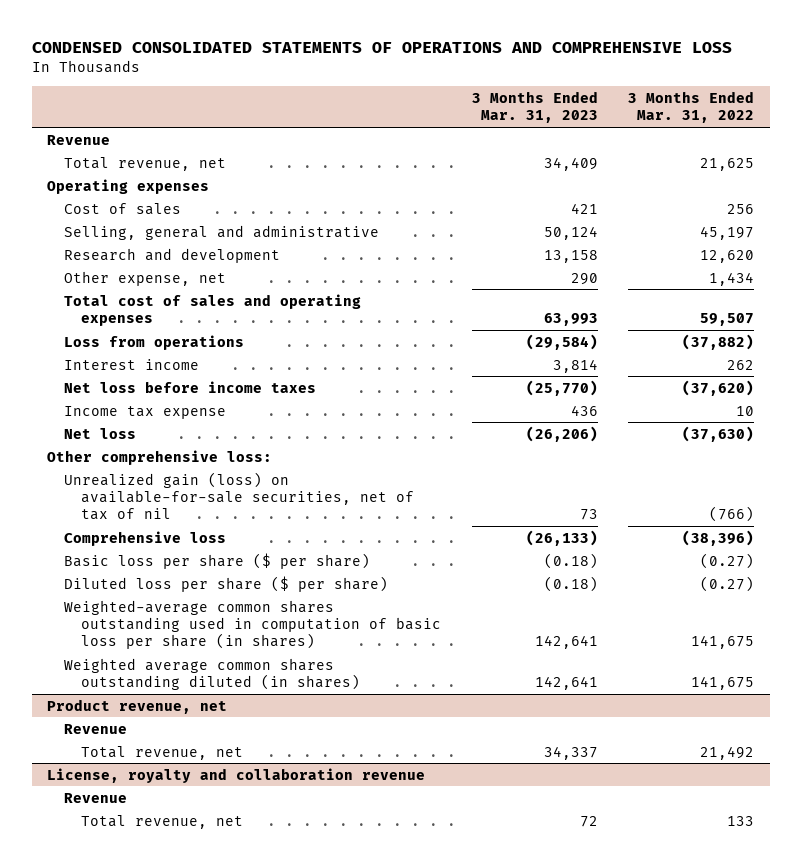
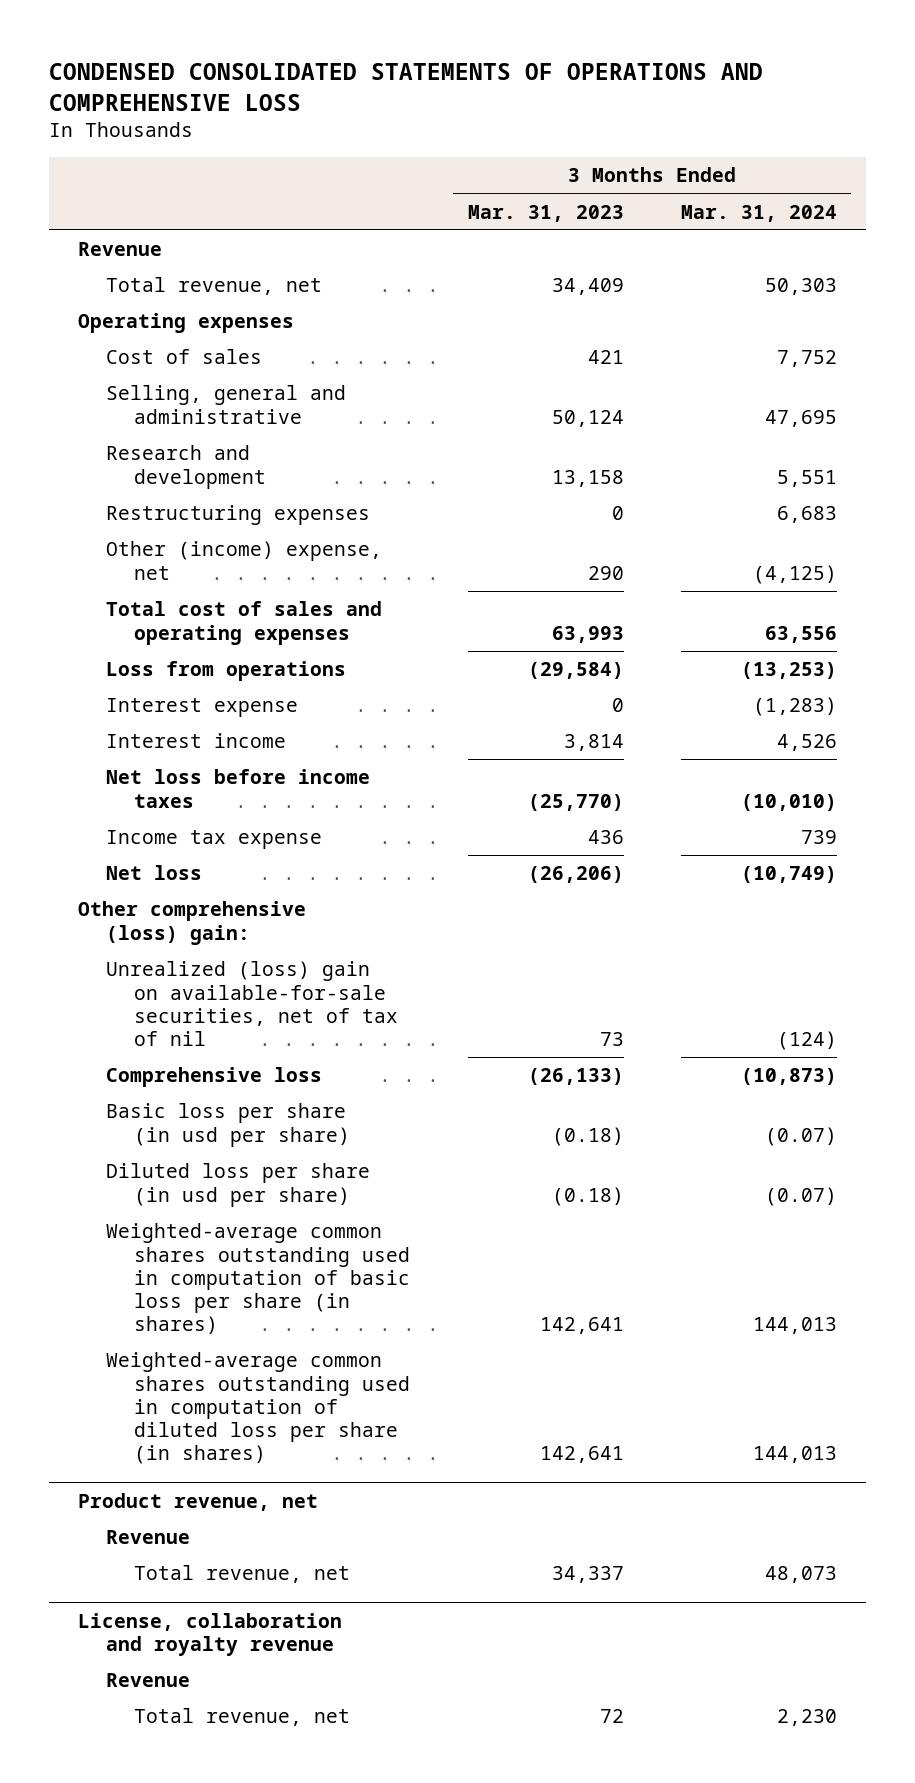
[628,90,755,124] 3 Months Ended Mar. 31, 2022 -> none
none -> [681,204,838,222] Mar. 31, 2024
none -> [106,505,371,526] Restructuring expenses
[64,270,227,286] Other expense, net -> [106,541,383,580] Other (income) expense, net
none -> [106,698,299,718] Interest expense
[47,449,273,465] Other comprehensive loss: -> [77,901,306,945] Other comprehensive (loss) gain:
[64,471,415,521] Unrealized gain (loss) on available-for-sale securities, net of tax of nil -> [106,961,399,1047] Unrealized (loss) gain on available-for-sale securities, net of tax of nil
[64,552,371,569] Basic loss per share ($ per share) -> [106,1103,351,1147] Basic loss per share (in usd per share)
[64,575,389,592] Diluted loss per share ($ per share) -> [106,1163,371,1207] Diluted loss per share (in usd per share)
[64,657,361,690] Weighted average common shares outstanding diluted (in shares) -> [106,1352,411,1465] Weighted-average common shares outstanding used in computation of diluted loss per share (in shares)
[47,767,426,783] License, royalty and collaboration revenue -> [77,1612,342,1657] License, collaboration and royalty revenue

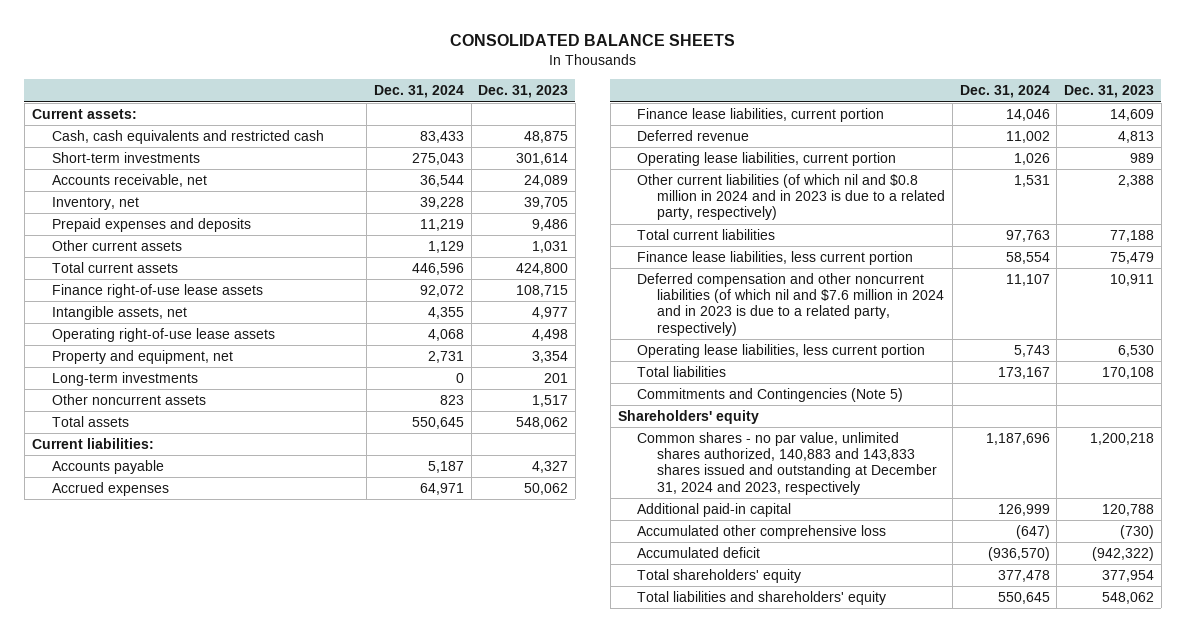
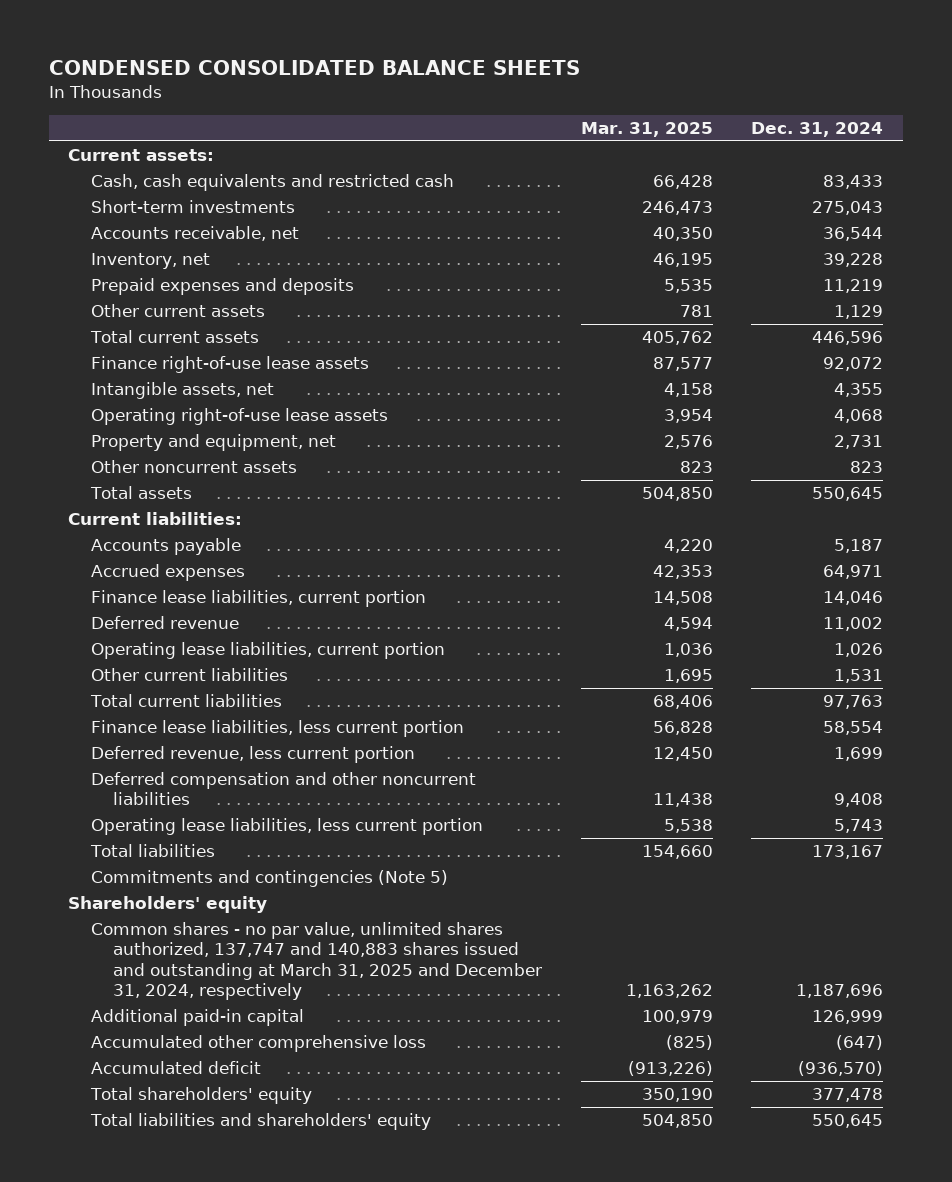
[449,34,735,47] CONSOLIDATED BALANCE SHEETS -> [48,60,580,76] CONDENSED CONSOLIDATED BALANCE SHEETS
[478,85,569,99] Dec. 31, 2023 -> none
none -> [580,122,713,138] Mar. 31, 2025
[51,372,198,387] Long-term investments -> none
[637,174,946,221] Other current liabilities (of which nil and $0.8 million in 2024 and in 2023 is due to a related party, respectively) -> [90,668,288,682] Other current liabilities
[637,273,945,336] Deferred compensation and other noncurrent liabilities (of which nil and $7.6 million in 2024 and in 2023 is due to a related party, respectively) -> none
none -> [90,746,415,764] Deferred revenue, less current portion
none -> [90,772,476,806] Deferred compensation and other noncurrent liabilities
[637,388,904,403] Commitments and Contingencies (Note 5) -> [90,870,448,888] Commitments and contingencies (Note 5)
[637,432,938,495] Common shares - no par value, unlimited shares authorized, 140,883 and 143,833 shares issued and outstanding at December 31, 2024 and 2023, respectively -> [90,922,542,1001] Common shares - no par value, unlimited shares authorized, 137,747 and 140,883 shares issued and outstanding at March 31, 2025 and December 31, 2024, respectively

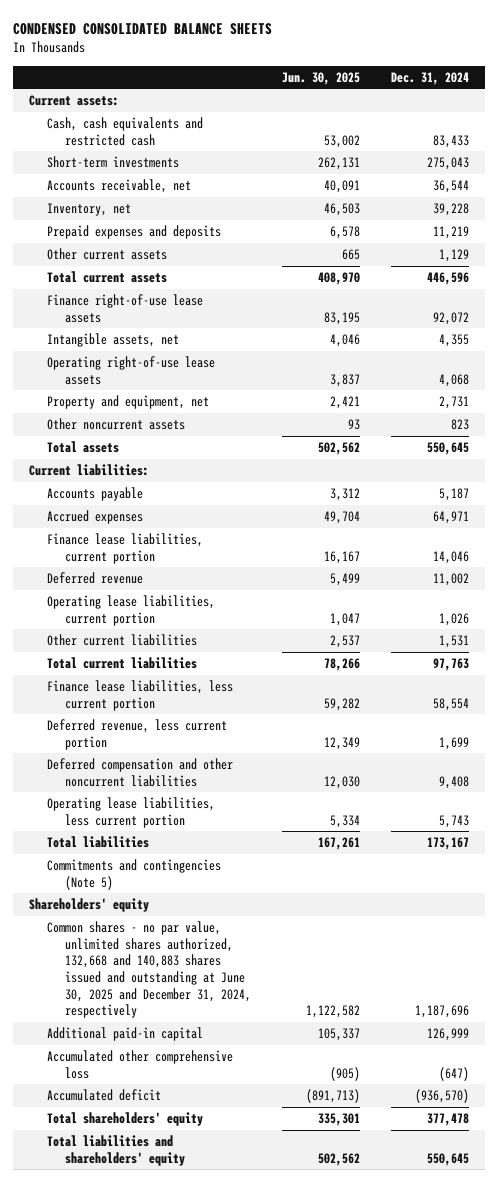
[580,122,713,138] Mar. 31, 2025 -> none
none -> [281,71,360,85] Jun. 30, 2025
[90,922,542,1001] Common shares - no par value, unlimited shares authorized, 137,747 and 140,883 shares issued and outstanding at March 31, 2025 and December 31, 2024, respectively -> [46,921,251,1019] Common shares - no par value, unlimited shares authorized, 132,668 and 140,883 shares issued and outstanding at June 30, 2025 and December 31, 2024, respectively

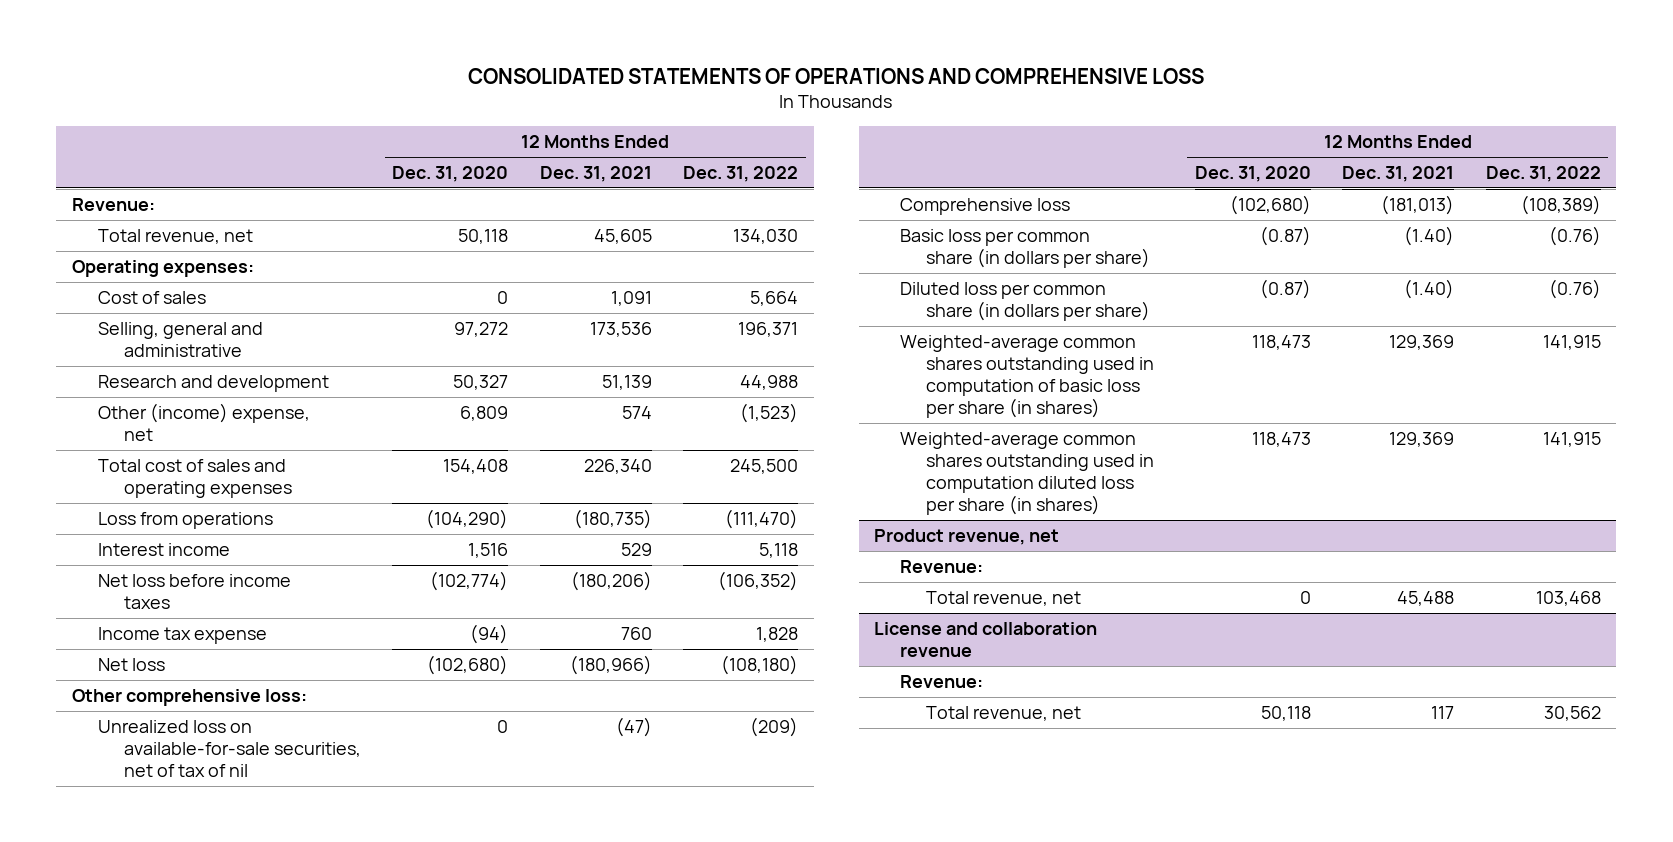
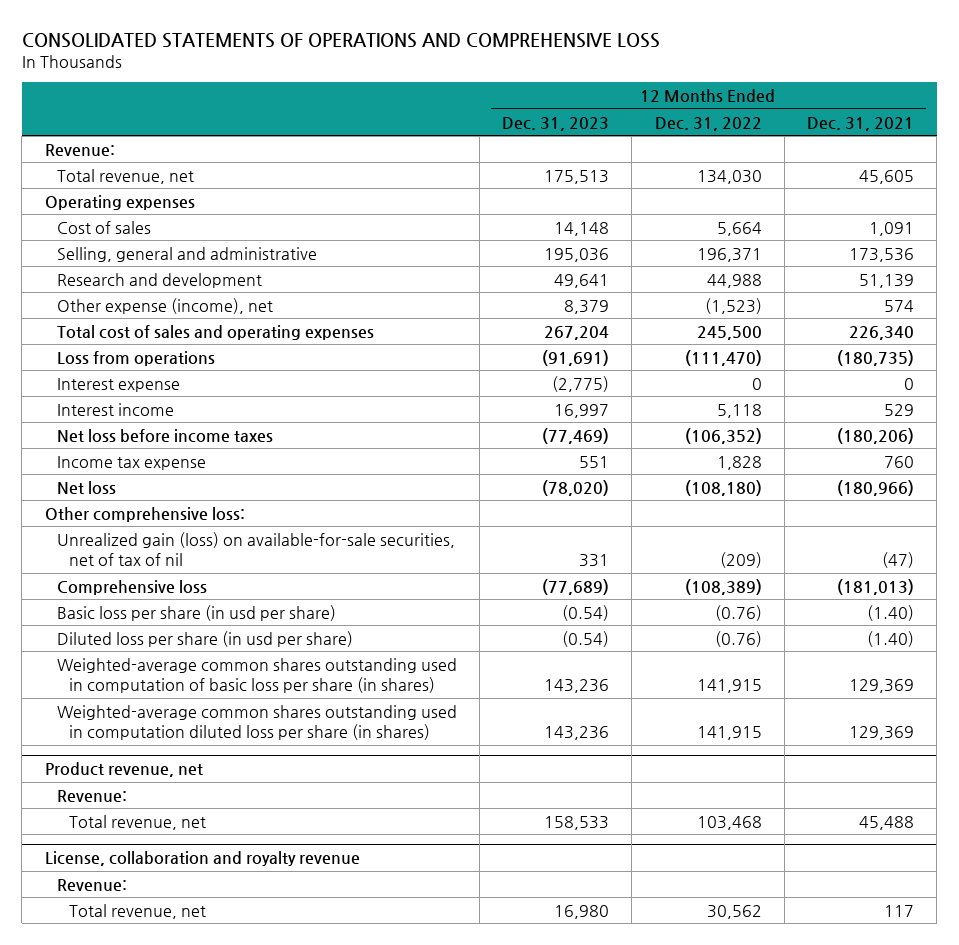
[392,165,509,182] Dec. 31, 2020 -> none
none -> [502,116,610,131] Dec. 31, 2023
[72,259,255,277] Operating expenses: -> [44,194,195,210] Operating expenses
[98,402,311,442] Other (income) expense, net -> [56,297,273,314] Other expense (income), net
none -> [56,377,180,392] Interest expense
[98,719,362,778] Unrealized loss on available-for-sale securities, net of tax of nil -> [56,531,455,566] Unrealized gain (loss) on available-for-sale securities, net of tax of nil
[900,228,1151,269] Basic loss per common share (in dollars per share) -> [56,604,336,621] Basic loss per share (in usd per share)
[900,281,1151,322] Diluted loss per common share (in dollars per share) -> [56,630,353,647] Diluted loss per share (in usd per share)
[874,621,1098,658] License and collaboration revenue -> [44,850,360,866] License, collaboration and royalty revenue

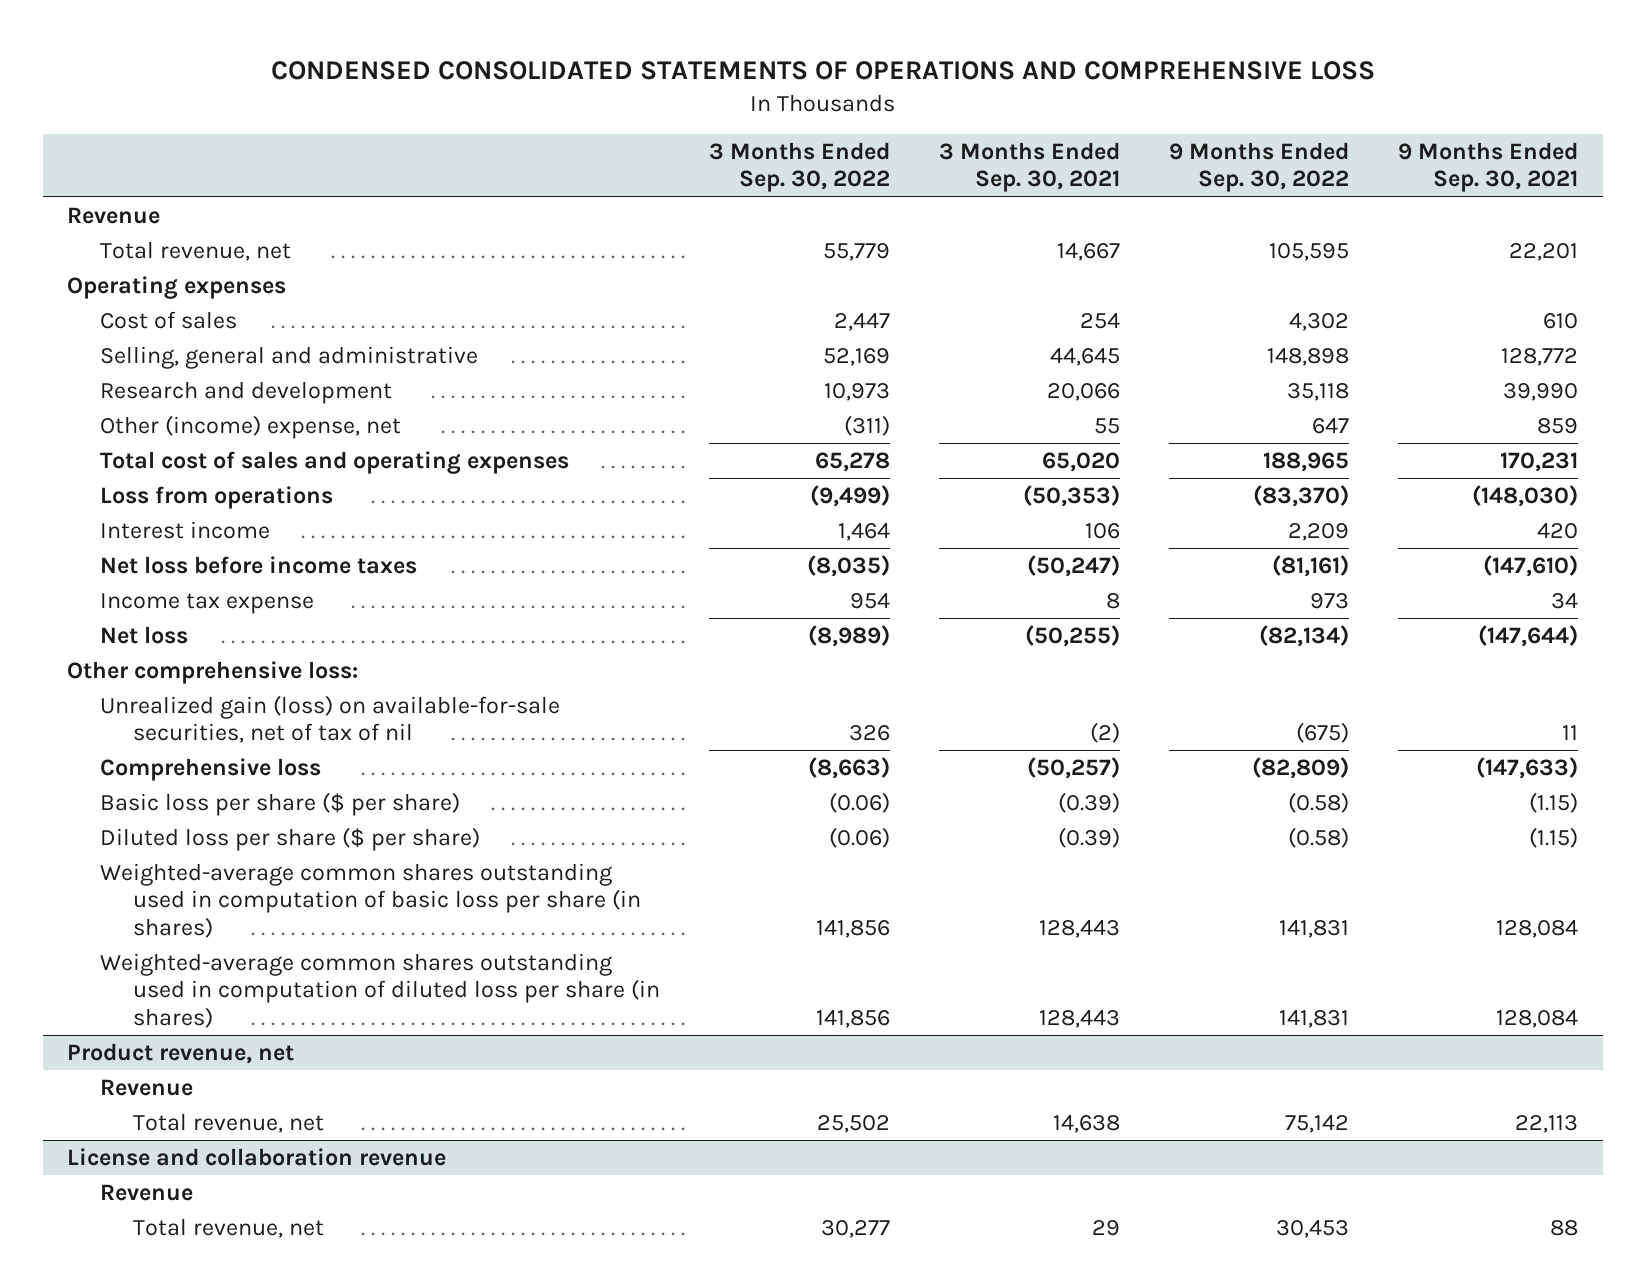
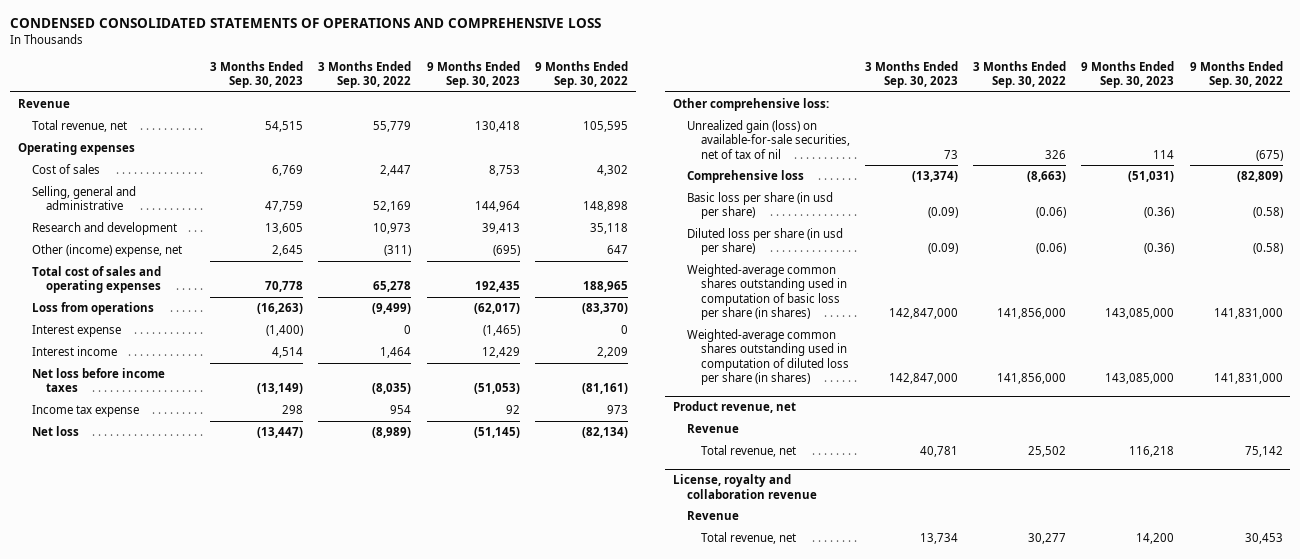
[939,141,1121,193] 3 Months Ended Sep. 30, 2021 -> none
[1398,141,1579,193] 9 Months Ended Sep. 30, 2021 -> none
none -> [210,60,304,89] 3 Months Ended Sep. 30, 2023
none -> [426,60,520,89] 9 Months Ended Sep. 30, 2023
none -> [31,325,121,338] Interest expense
[100,791,461,816] Basic loss per share ($ per share) -> [686,192,833,220] Basic loss per share (in usd per share)
[100,826,481,851] Diluted loss per share ($ per share) -> [686,228,843,256] Diluted loss per share (in usd per share)
[816,919,891,938] 141,856 -> [997,308,1067,320] 141,856,000
[1279,919,1350,938] 141,831 -> [1213,308,1283,320] 141,831,000
[816,1009,891,1028] 141,856 -> [997,373,1067,385] 141,856,000
[1279,1009,1350,1028] 141,831 -> [1213,373,1283,385] 141,831,000
[67,1147,447,1166] License and collaboration revenue -> [672,474,817,499] License, royalty and collaboration revenue

